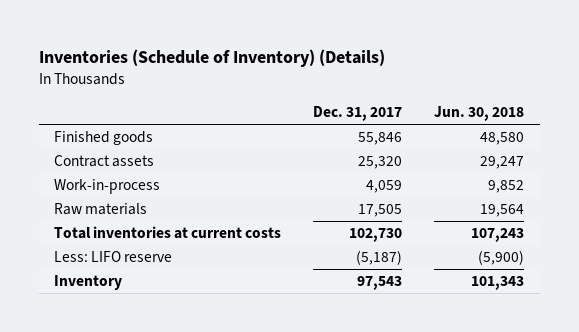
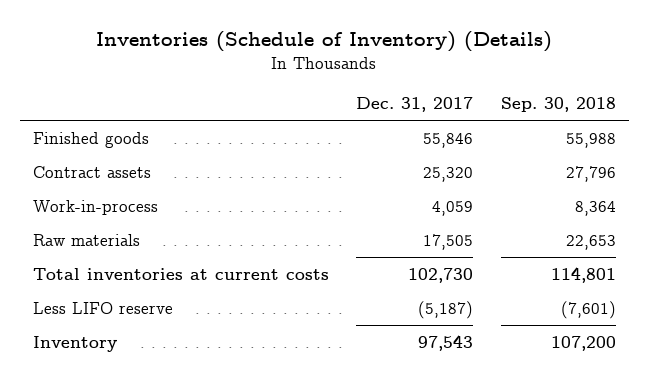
[434,106,525,122] Jun. 30, 2018 -> none
none -> [500,97,616,113] Sep. 30, 2018
[54,251,173,263] Less: LIFO reserve -> [33,302,174,315] Less LIFO reserve

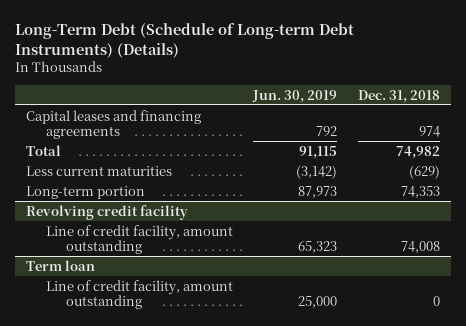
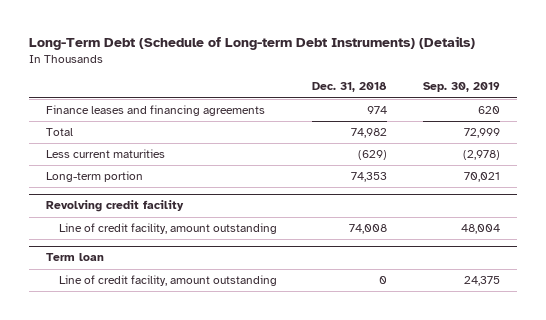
[252,89,338,103] Jun. 30, 2019 -> none
none -> [422,82,500,93] Sep. 30, 2019
[25,109,201,140] Capital leases and financing agreements -> [46,105,266,117] Finance leases and financing agreements

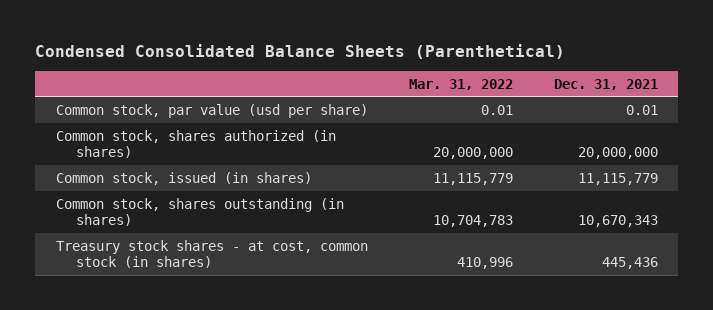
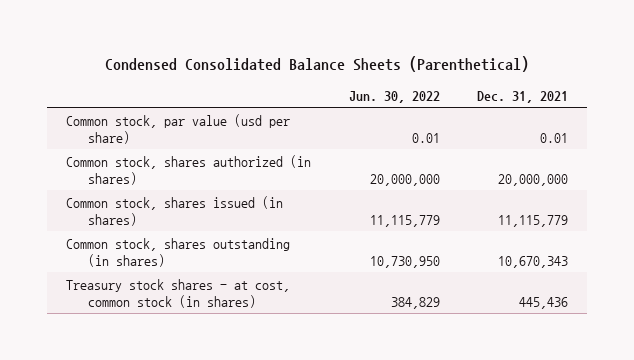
[408,78,513,90] Mar. 31, 2022 -> none
none -> [348,90,440,103] Jun. 30, 2022
[55,171,312,185] Common stock, issued (in shares) -> [65,195,283,226] Common stock, shares issued (in shares)

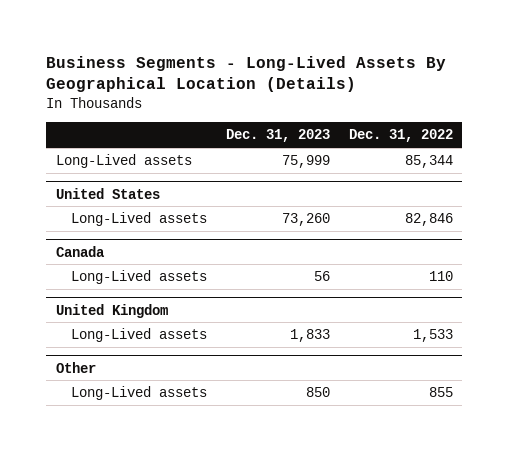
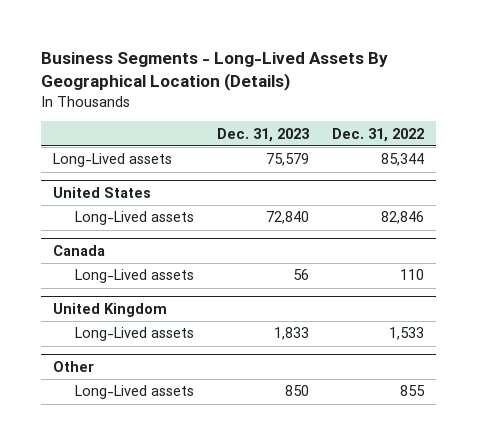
[281,155,330,169] 75,999 -> [266,153,310,167] 75,579
[281,213,330,227] 73,260 -> [266,211,310,225] 72,840

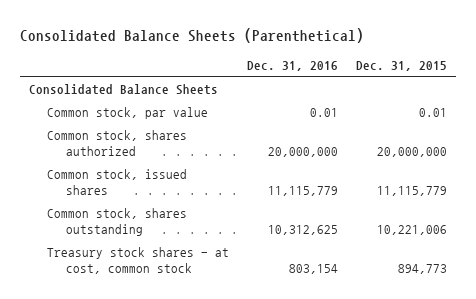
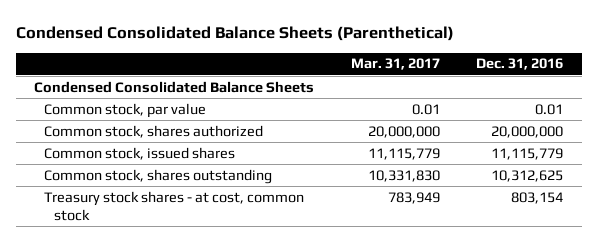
[19,28,364,44] Consolidated Balance Sheets (Parenthetical) -> [15,26,454,42] Condensed Consolidated Balance Sheets (Parenthetical)
[356,61,448,72] Dec. 31, 2015 -> none
none -> [350,58,440,71] Mar. 31, 2017
[28,83,218,95] Consolidated Balance Sheets -> [33,80,314,93] Condensed Consolidated Balance Sheets

